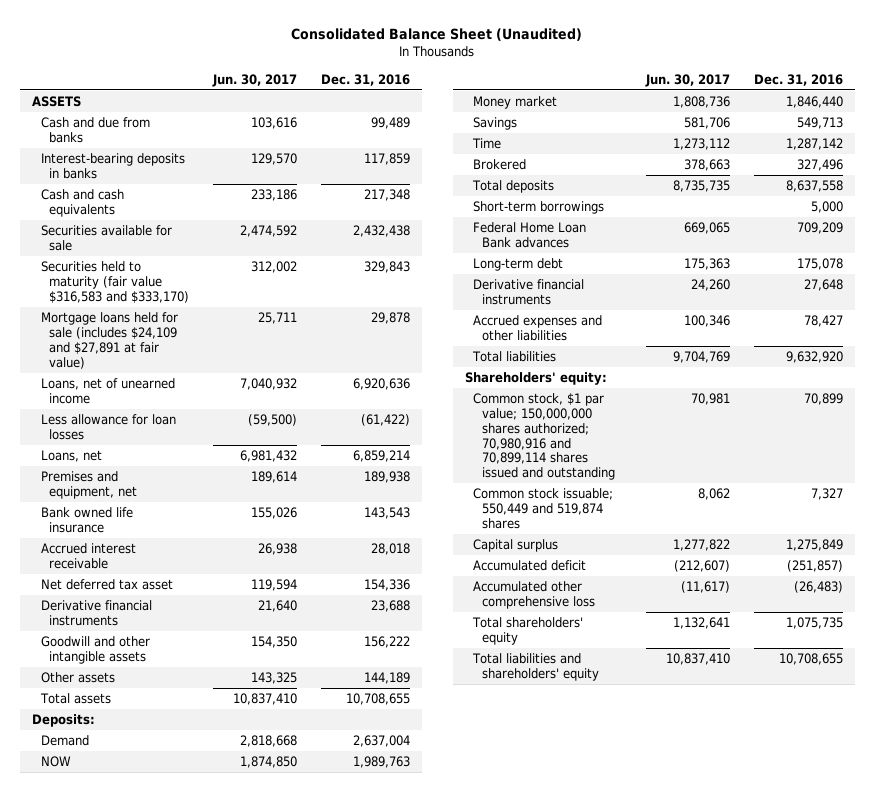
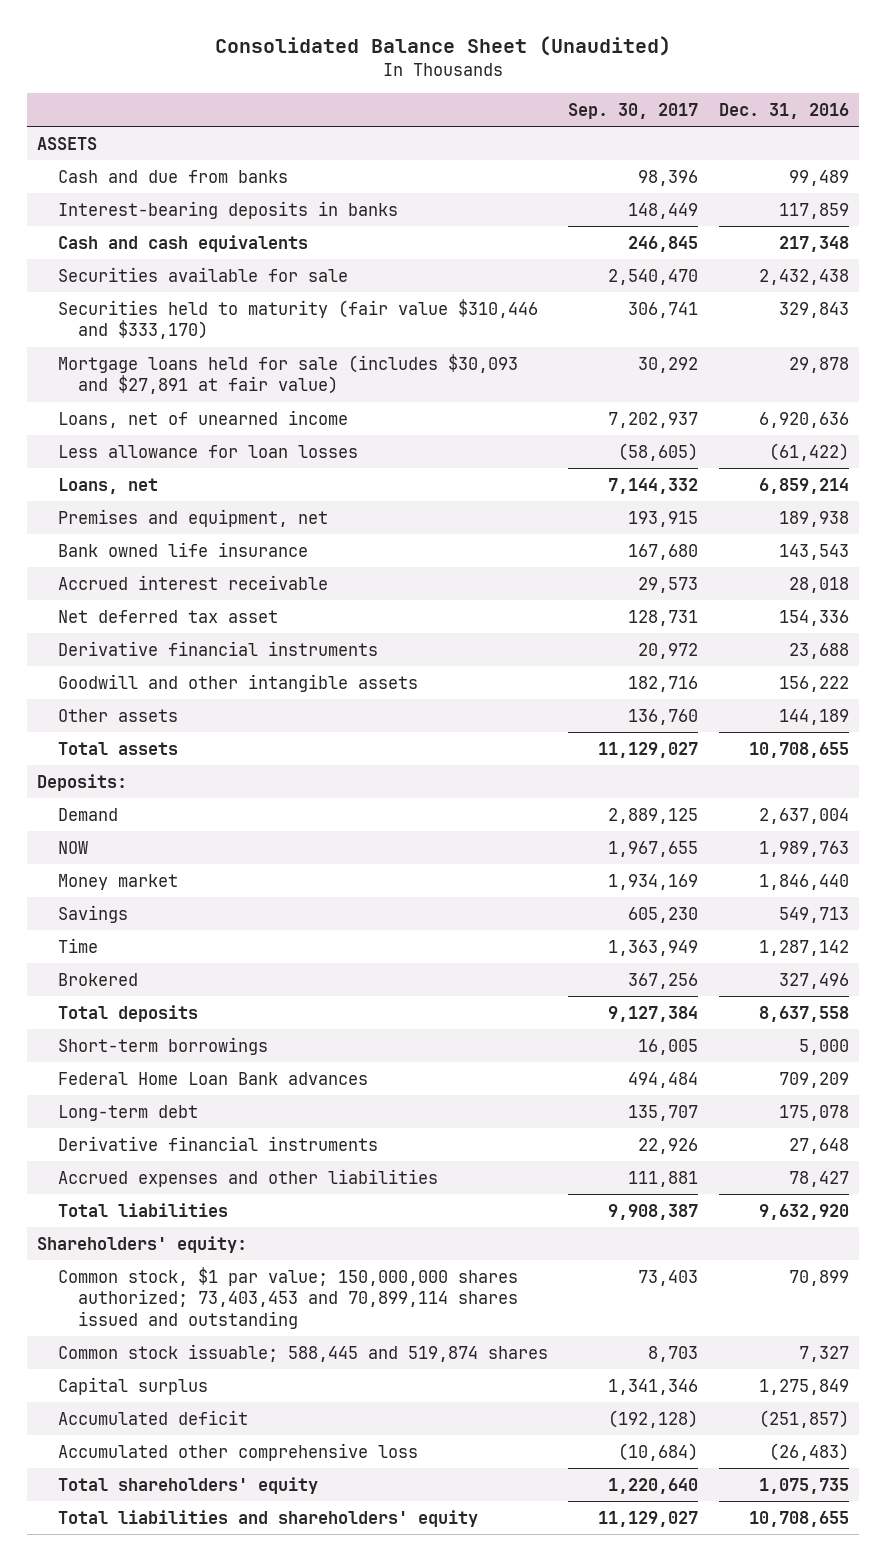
[212,73,298,87] Jun. 30, 2017 -> none
none -> [568,102,699,119] Sep. 30, 2017
[40,261,190,303] Securities held to maturity (fair value $316,583 and $333,170) -> [57,298,538,340] Securities held to maturity (fair value $310,446 and $333,170)
[40,312,178,369] Mortgage loans held for sale (includes $24,109 and $27,891 at fair value) -> [57,353,518,395] Mortgage loans held for sale (includes $30,093 and $27,891 at fair value)
[473,393,616,481] Common stock, $1 par value; 150,000,000 shares authorized; 70,980,916 and 70,899,114 shares issued and outstanding -> [57,1266,518,1330] Common stock, $1 par value; 150,000,000 shares authorized; 73,403,453 and 70,899,114 shares issued and outstanding
[473,488,614,529] Common stock issuable; 550,449 and 519,874 shares -> [57,1343,548,1362] Common stock issuable; 588,445 and 519,874 shares

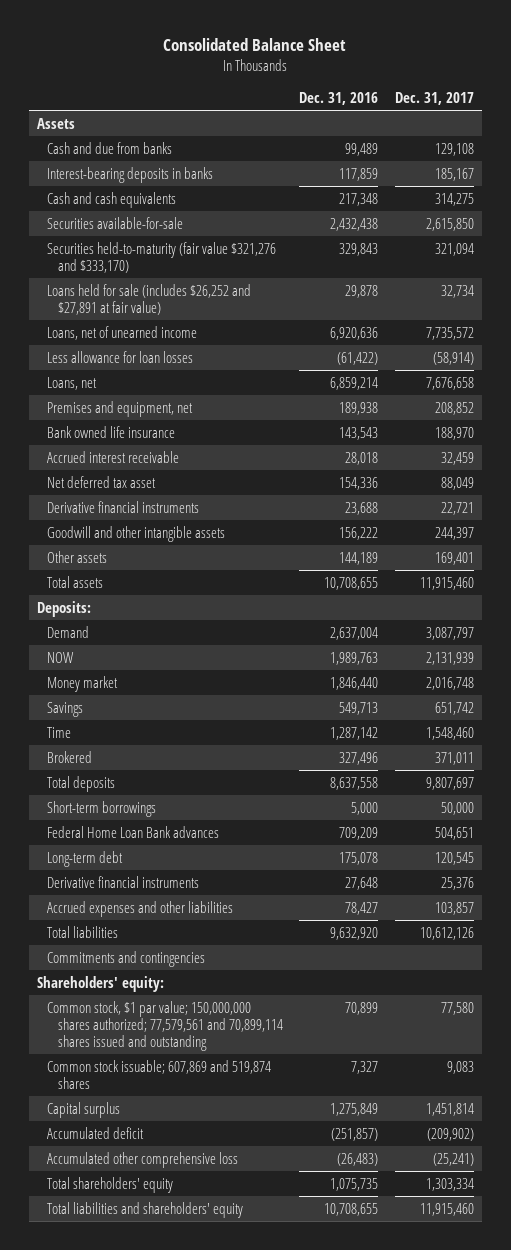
[214,36,671,57] Consolidated Balance Sheet (Unaudited) -> [163,38,347,52] Consolidated Balance Sheet
[568,102,699,119] Sep. 30, 2017 -> none
none -> [394,92,474,106] Dec. 31, 2017
[37,136,98,150] ASSETS -> [36,117,75,129] Assets
[57,266,348,282] Securities available for sale -> [47,216,184,229] Securities available-for-sale
[57,298,538,340] Securities held to maturity (fair value $310,446 and $333,170) -> [47,241,277,273] Securities held-to-maturity (fair value $321,276 and $333,170)
[57,353,518,395] Mortgage loans held for sale (includes $30,093 and $27,891 at fair value) -> [47,283,252,315] Loans held for sale (includes $26,252 and $27,891 at fair value)
none -> [47,950,206,967] Commitments and contingencies
[57,1266,518,1330] Common stock, $1 par value; 150,000,000 shares authorized; 73,403,453 and 70,899,114 shares issued and outstanding -> [47,1000,283,1052] Common stock, $1 par value; 150,000,000 shares authorized; 77,579,561 and 70,899,114 shares issued and outstanding
[57,1343,548,1362] Common stock issuable; 588,445 and 519,874 shares -> [47,1059,272,1089] Common stock issuable; 607,869 and 519,874 shares

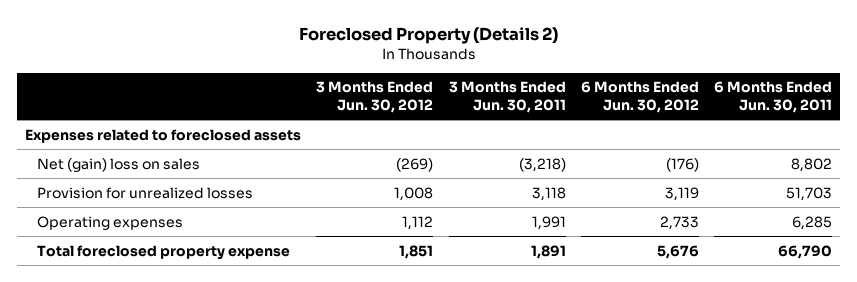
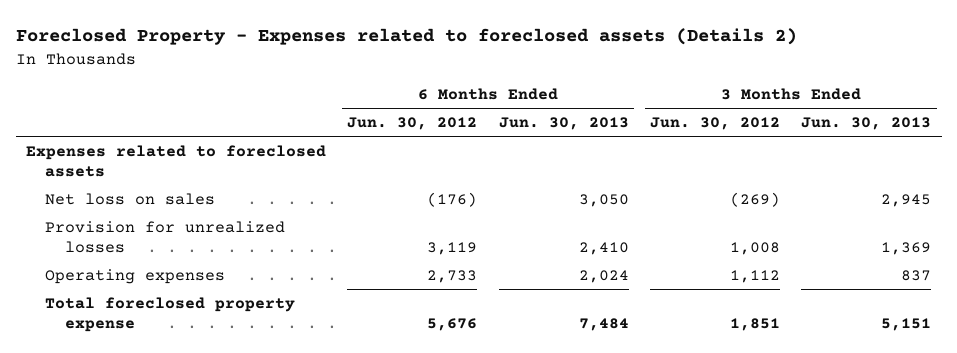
[298,26,558,44] Foreclosed Property (Details 2) -> [15,28,797,46] Foreclosed Property - Expenses related to foreclosed assets (Details 2)
[448,81,566,114] 3 Months Ended Jun. 30, 2011 -> none
[714,81,833,114] 6 Months Ended Jun. 30, 2011 -> none
none -> [498,117,629,131] Jun. 30, 2013
none -> [801,117,932,131] Jun. 30, 2013
[36,157,200,172] Net (gain) loss on sales -> [45,192,216,205] Net loss on sales

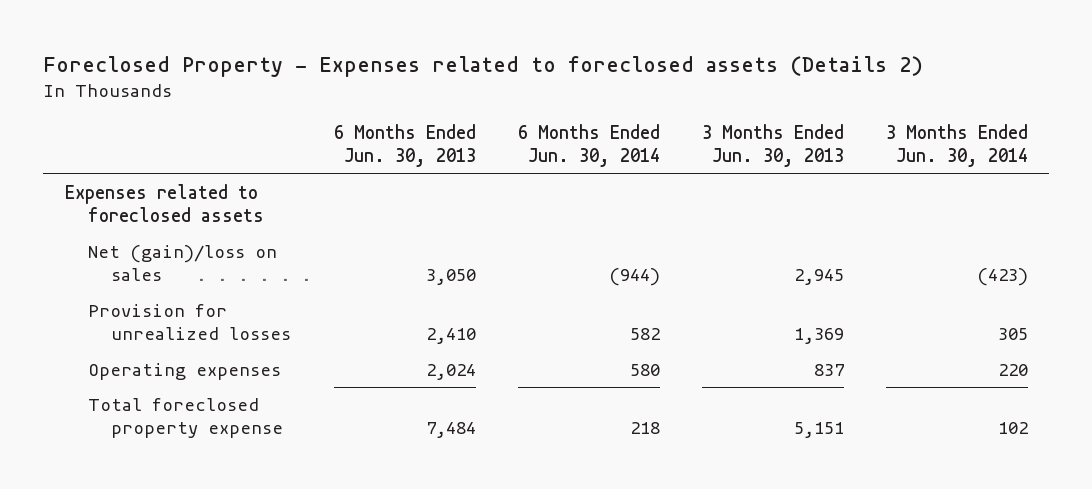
[347,117,478,131] Jun. 30, 2012 -> none
[649,117,780,131] Jun. 30, 2012 -> none
none -> [517,123,660,168] 6 Months Ended Jun. 30, 2014
none -> [885,123,1028,168] 3 Months Ended Jun. 30, 2014
[45,192,216,205] Net loss on sales -> [87,244,277,282] Net (gain)/loss on sales

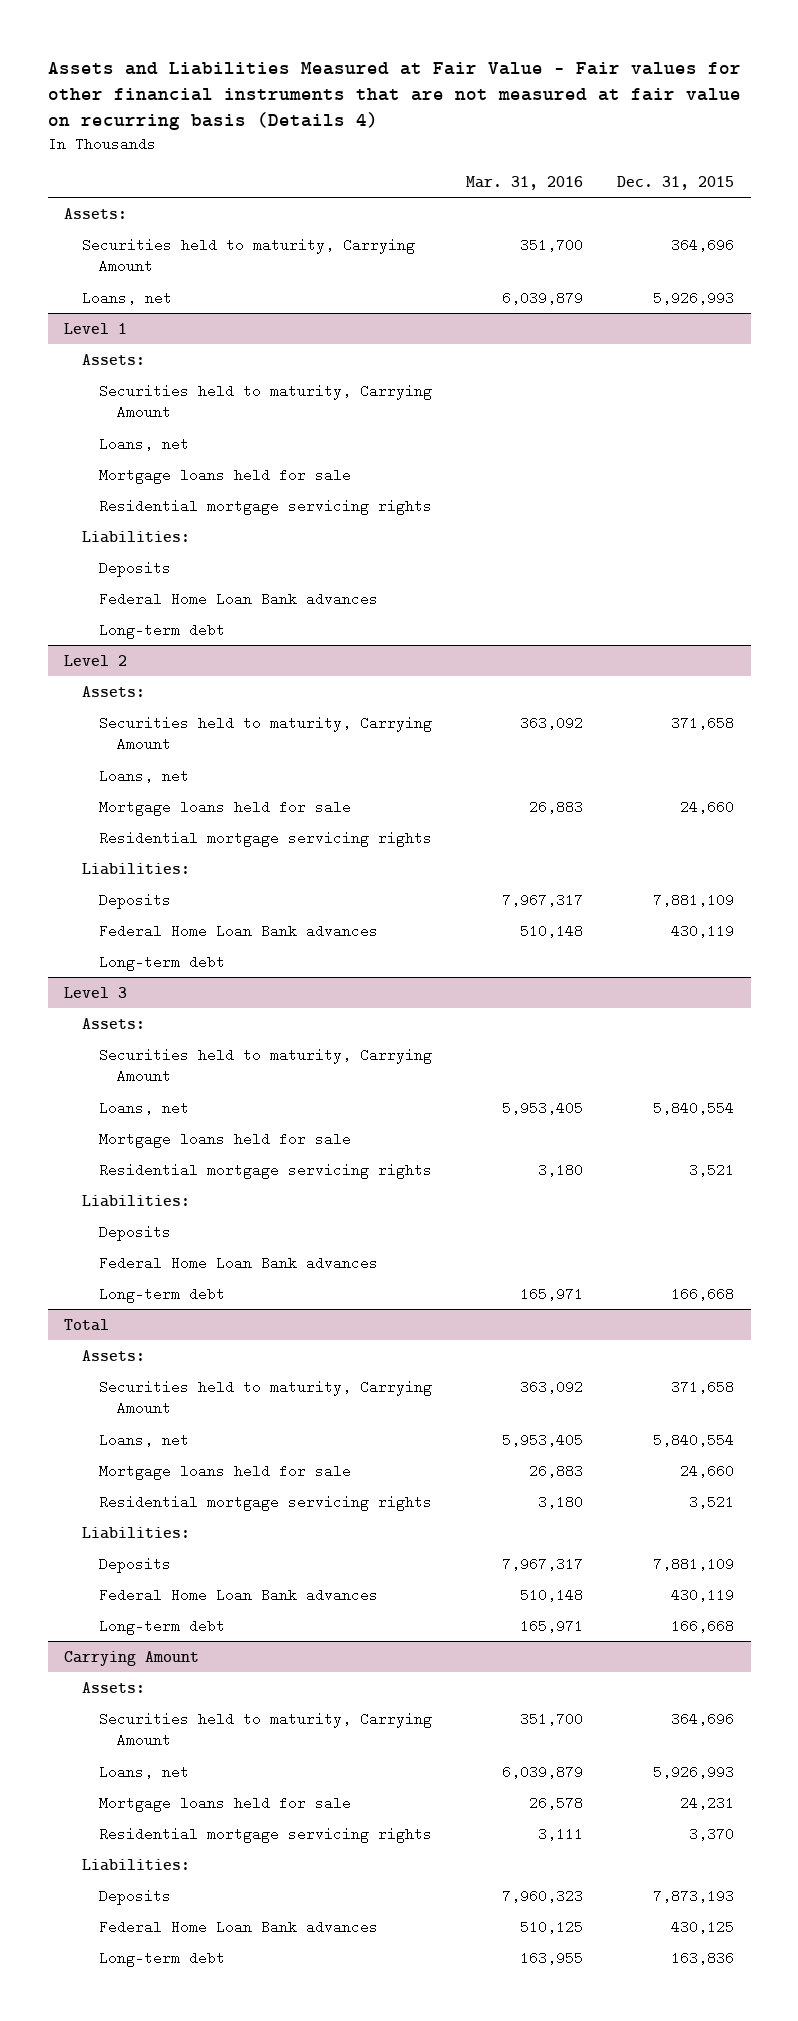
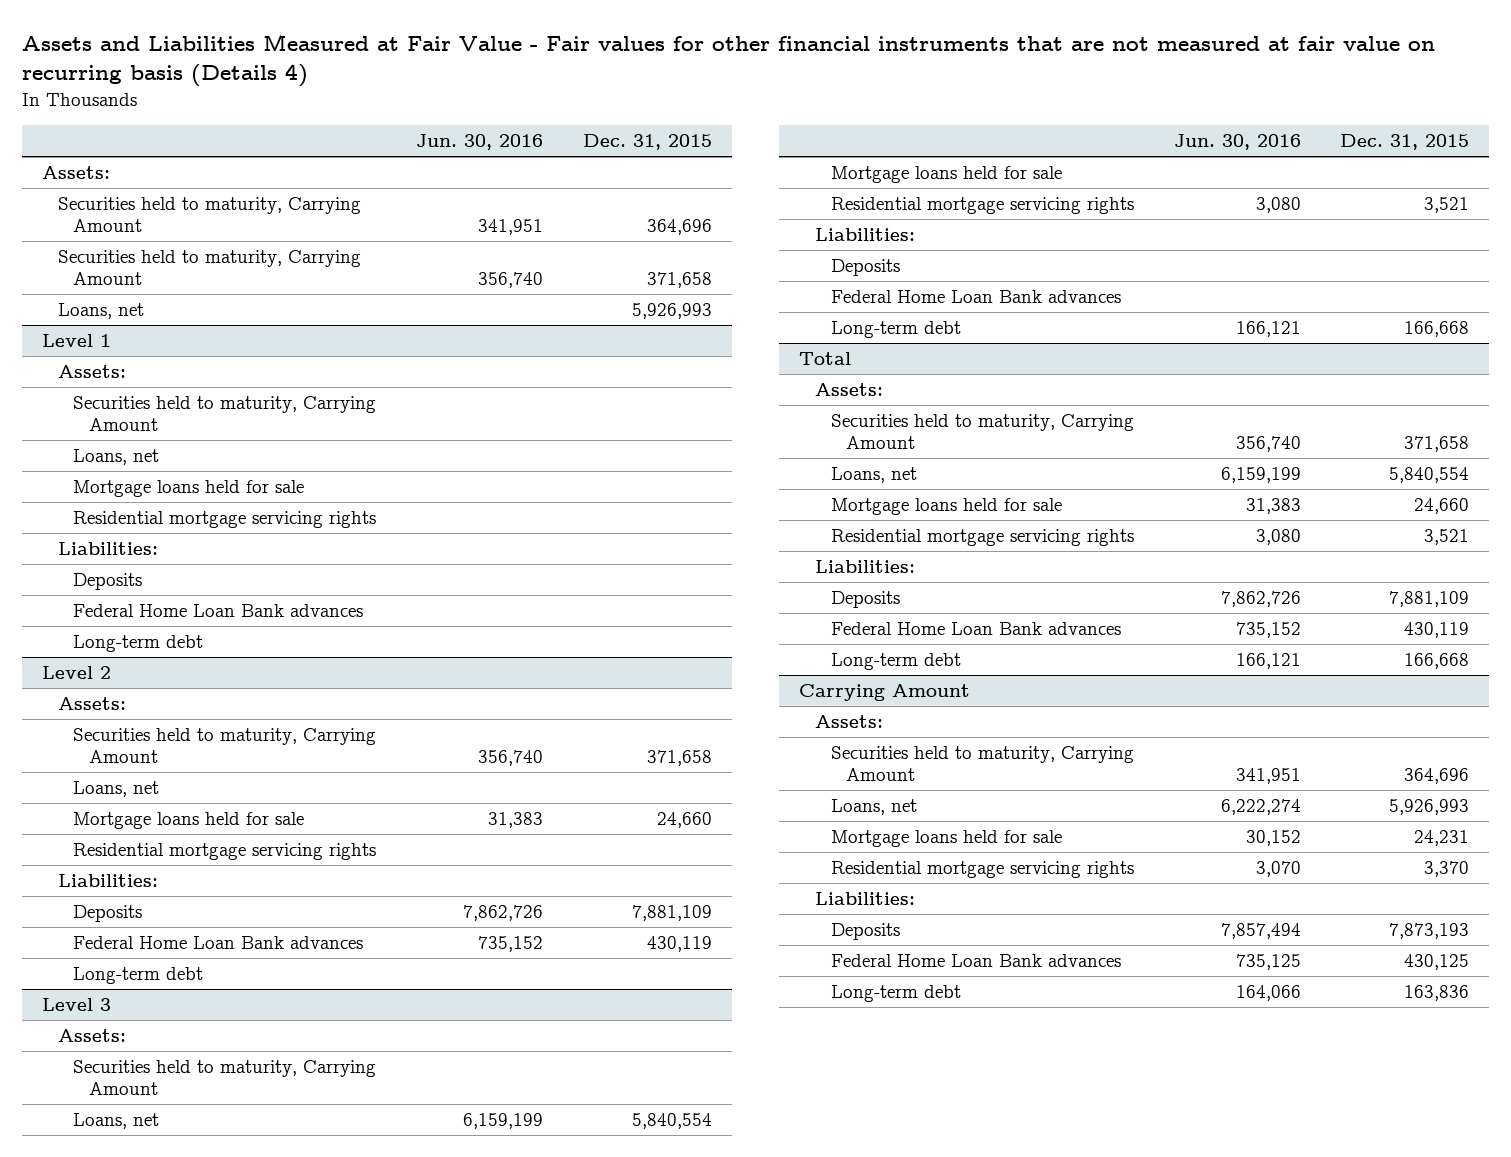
[466,175,584,190] Mar. 31, 2016 -> none
none -> [416,133,544,150] Jun. 30, 2016
none -> [57,250,361,286] Securities held to maturity, Carrying Amount

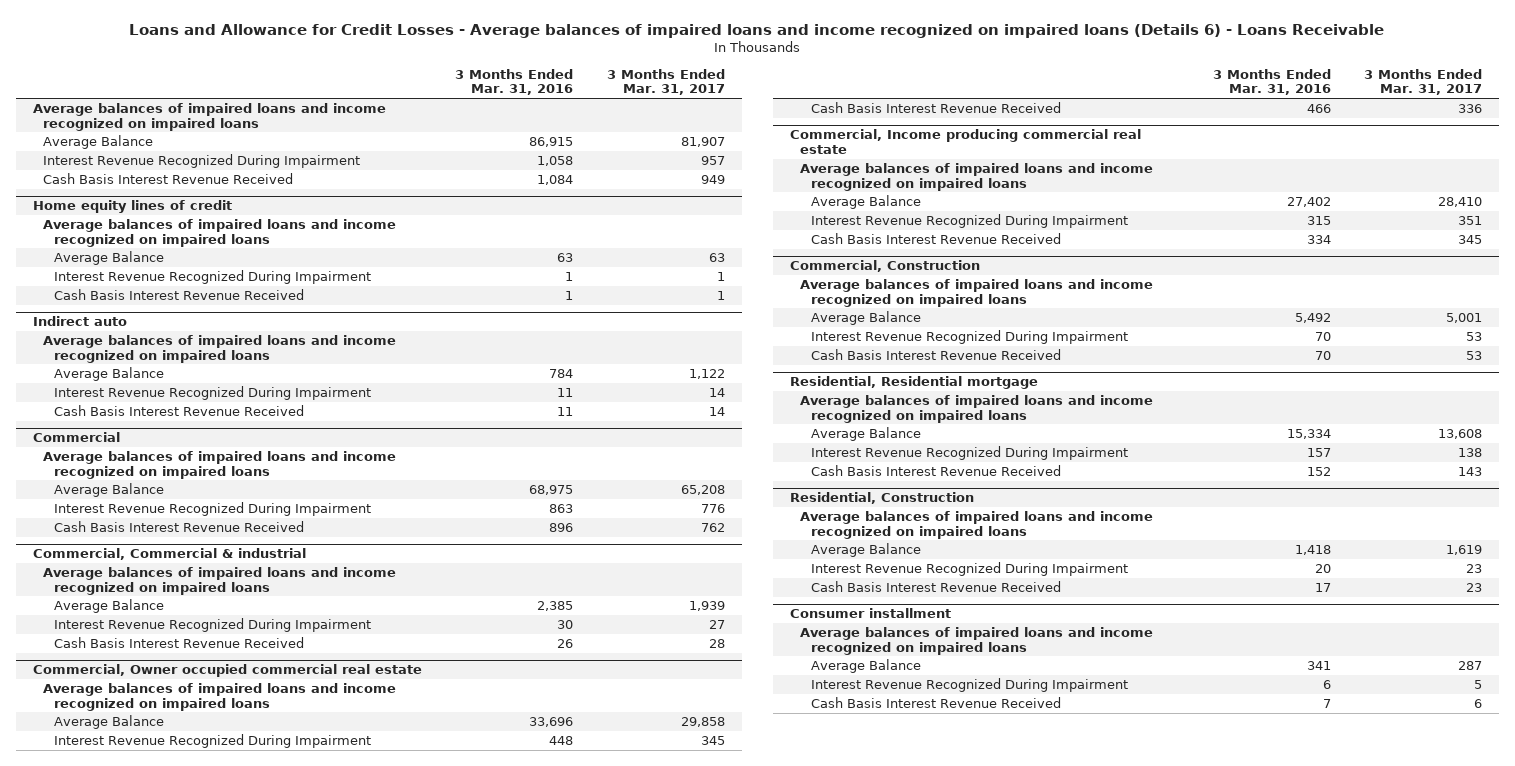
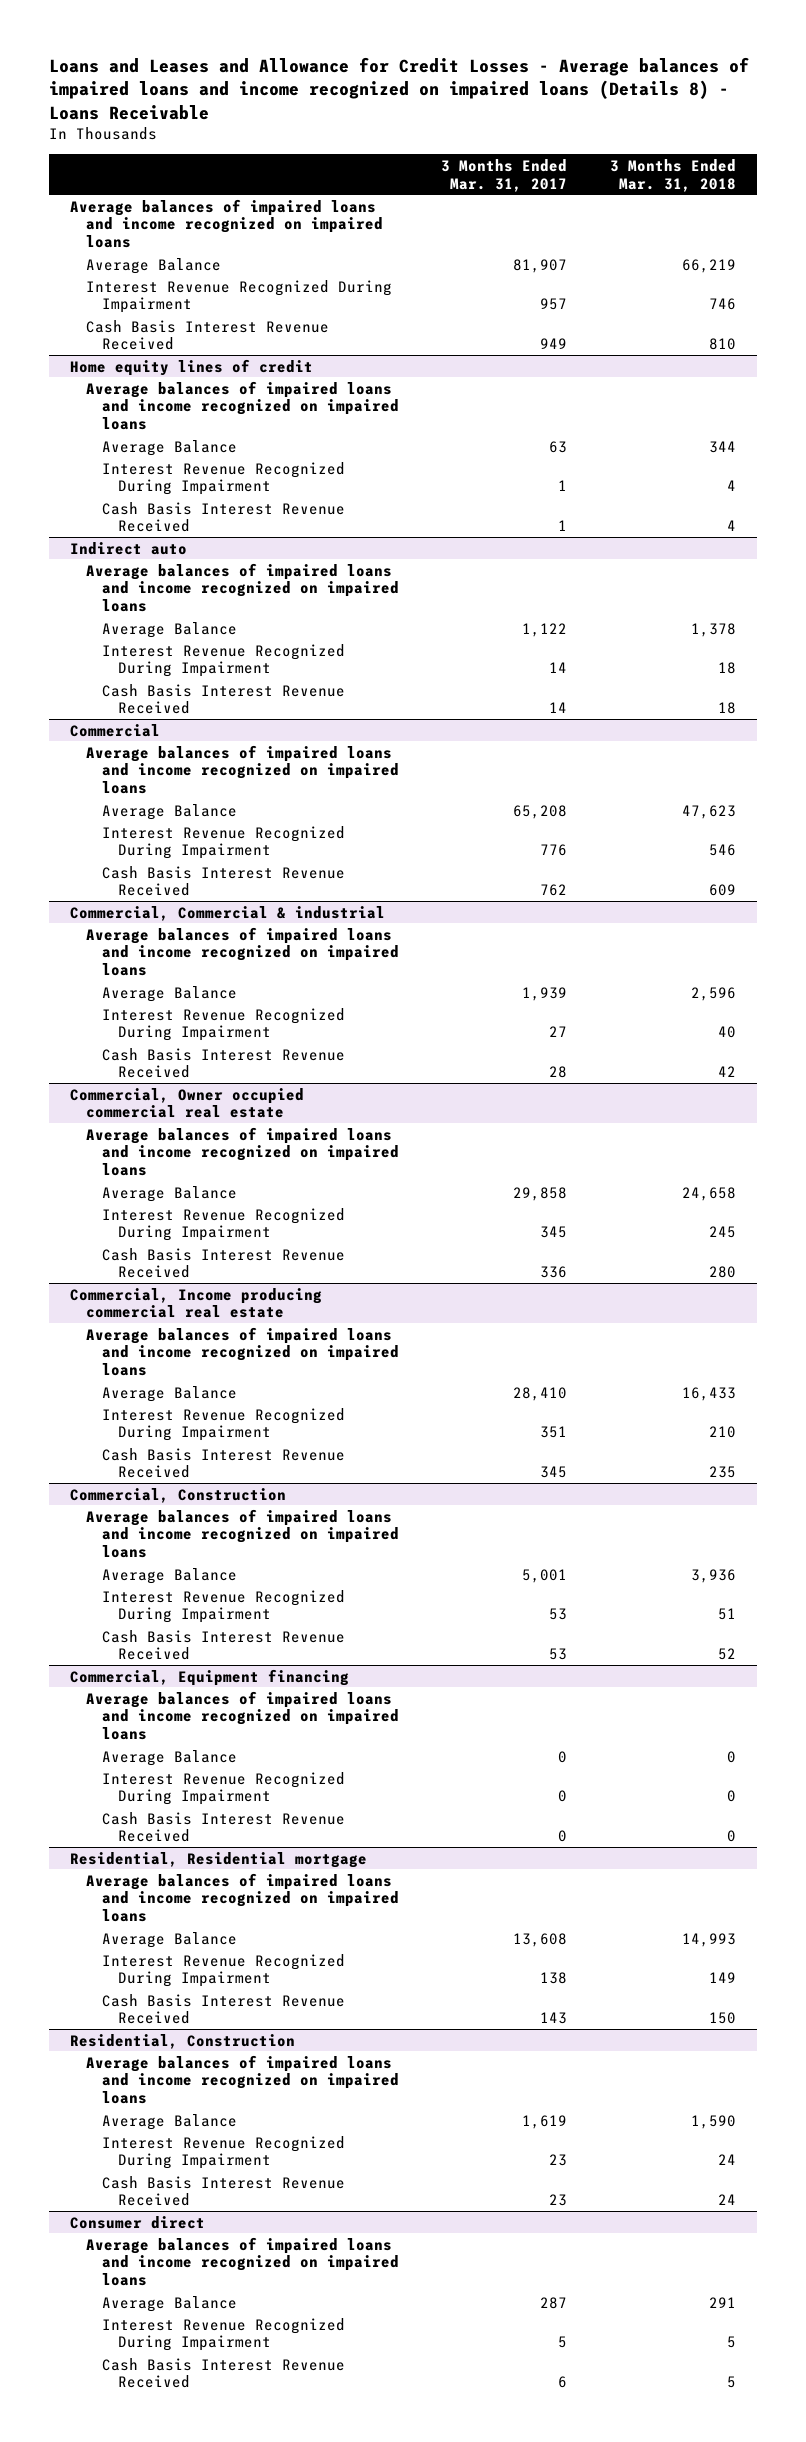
[129,24,1385,39] Loans and Allowance for Credit Losses - Average balances of impaired loans and income recognized on impaired loans (Details 6) - Loans Receivable -> [48,57,749,120] Loans and Leases and Allowance for Credit Losses - Average balances of impaired loans and income recognized on impaired loans (Details 8) - Loans Receivable
[455,68,574,96] 3 Months Ended Mar. 31, 2016 -> none
none -> [609,158,736,192] 3 Months Ended Mar. 31, 2018
none -> [69,1668,349,1686] Commercial, Equipment financing
none -> [85,1690,399,1741] Average balances of impaired loans and income recognized on impaired loans
none -> [101,1749,237,1766] Average Balance
none -> [101,1771,345,1806] Interest Revenue Recognized During Impairment
none -> [101,1811,345,1843] Cash Basis Interest Revenue Received
[789,608,951,619] Consumer installment -> [69,2215,205,2229] Consumer direct

